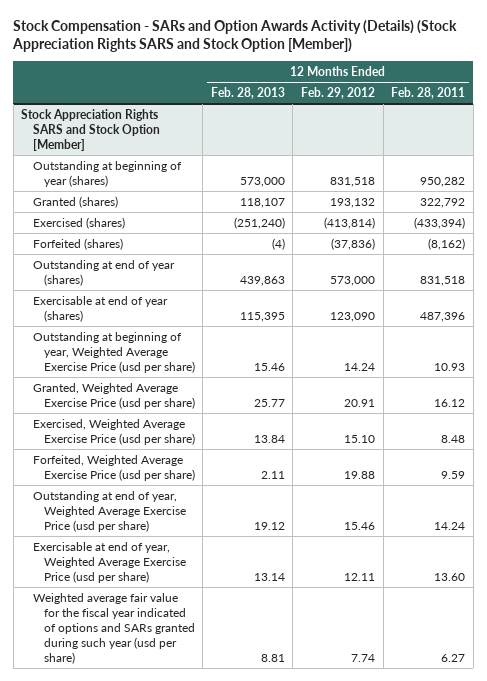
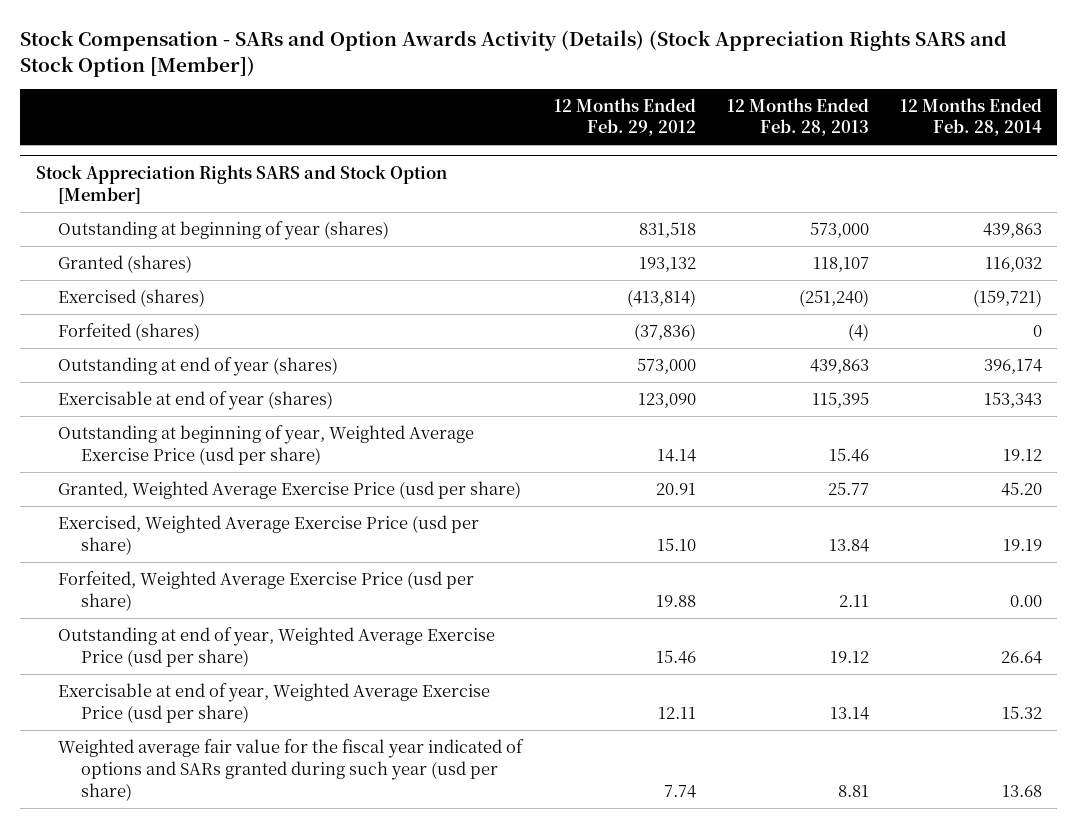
[391,86,466,99] Feb. 28, 2011 -> none
none -> [899,97,1042,137] 12 Months Ended Feb. 28, 2014
[343,362,375,371] 14.24 -> [656,448,696,462] 14.14

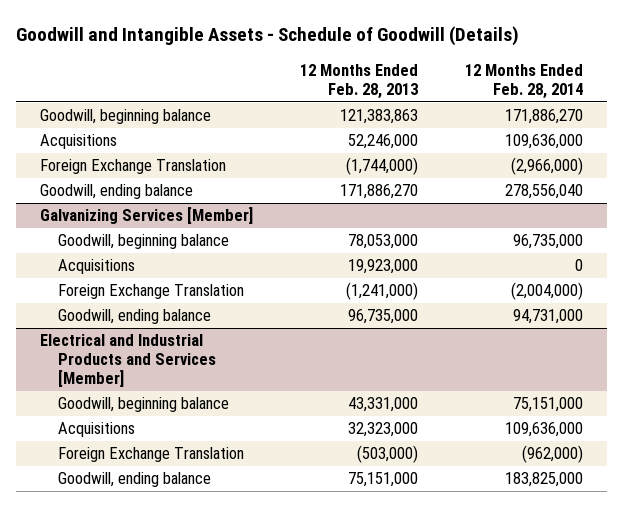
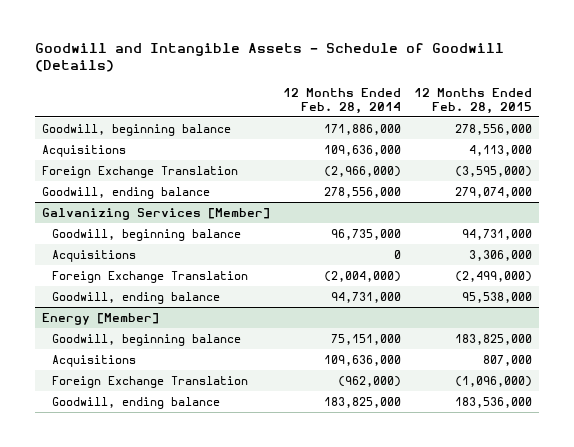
[299,64,418,99] 12 Months Ended Feb. 28, 2013 -> none
none -> [414,87,533,114] 12 Months Ended Feb. 28, 2015
[505,109,584,125] 171,886,270 -> [323,123,401,135] 171,886,000
[505,184,584,200] 278,556,040 -> [323,186,401,198] 278,556,000
[39,334,216,388] Electrical and Industrial Products and Services [Member] -> none
none -> [41,312,159,325] Energy [Member]

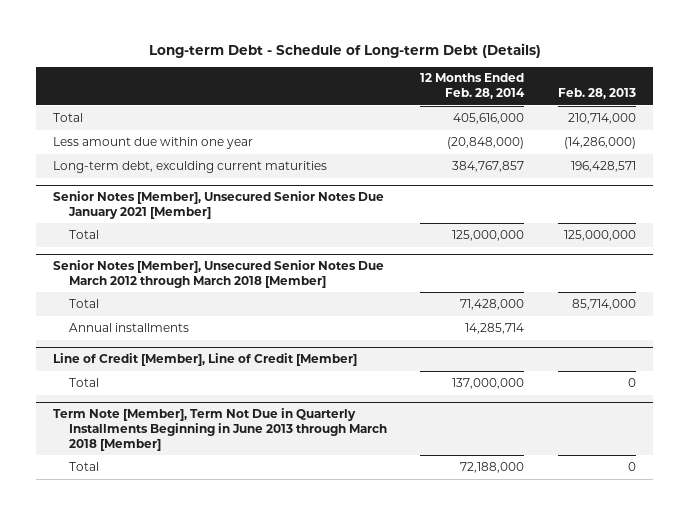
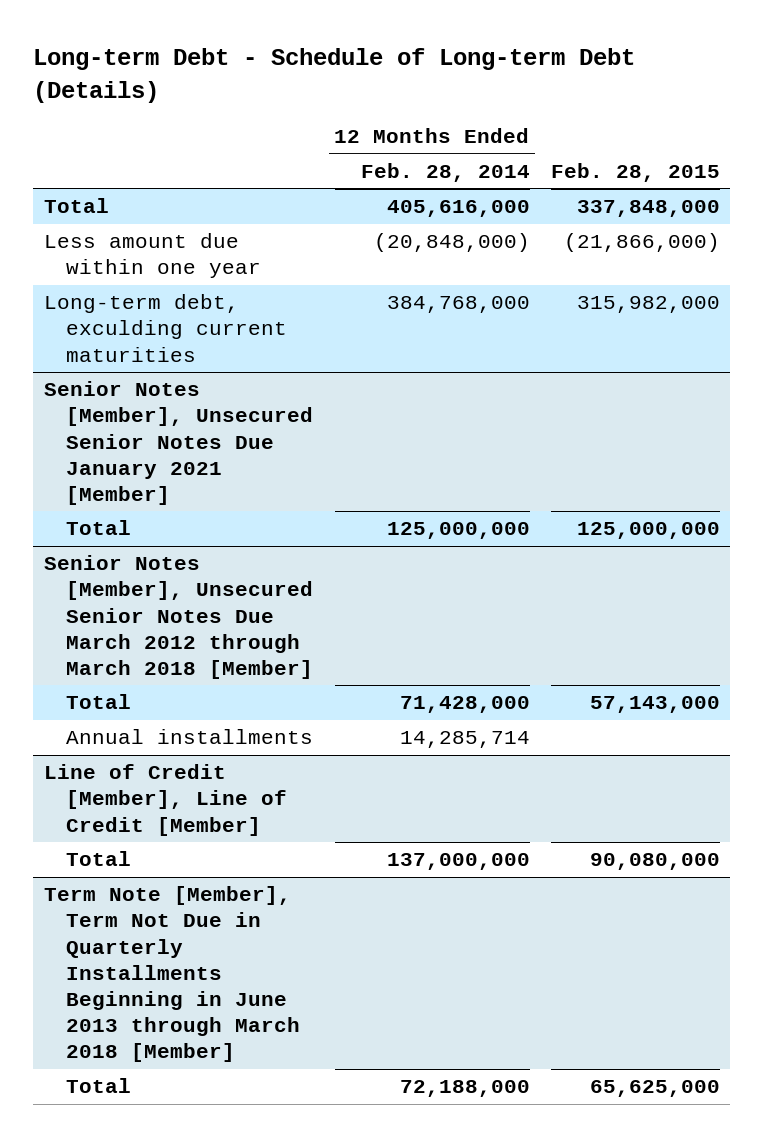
[558,88,637,100] Feb. 28, 2013 -> none
none -> [550,162,720,182] Feb. 28, 2015
[452,160,525,172] 384,767,857 -> [386,296,530,314] 384,768,000

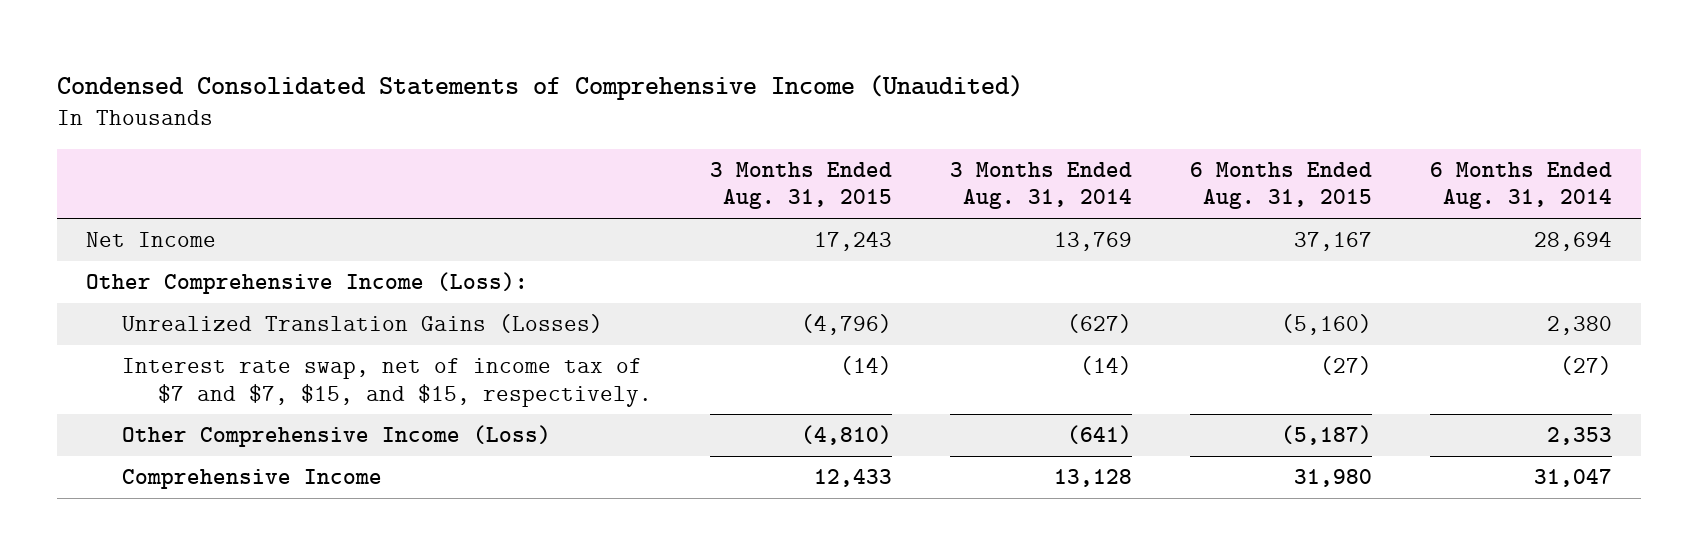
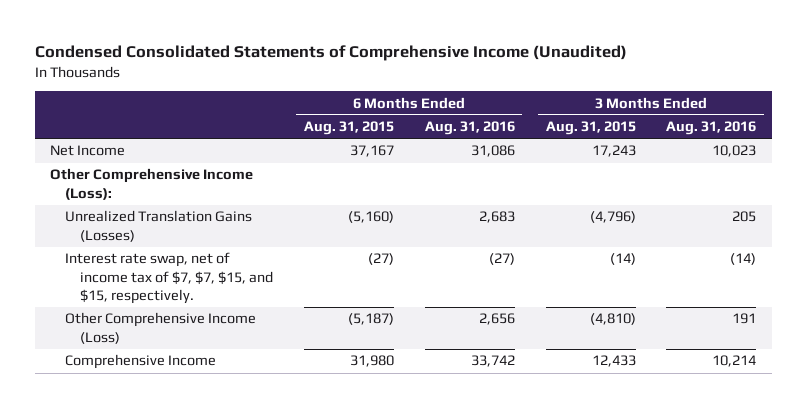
[950,161,1133,210] 3 Months Ended Aug. 31, 2014 -> none
[1429,161,1612,210] 6 Months Ended Aug. 31, 2014 -> none
none -> [424,121,515,136] Aug. 31, 2016
none -> [666,121,757,136] Aug. 31, 2016
[122,358,653,407] Interest rate swap, net of income tax of $7 and $7, $15, and $15, respectively. -> [64,252,273,305] Interest rate swap, net of income tax of $7, $7, $15, and $15, respectively.

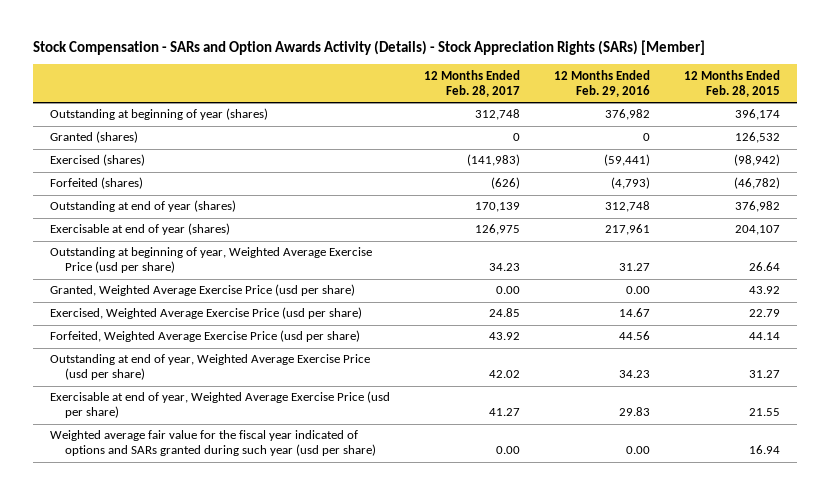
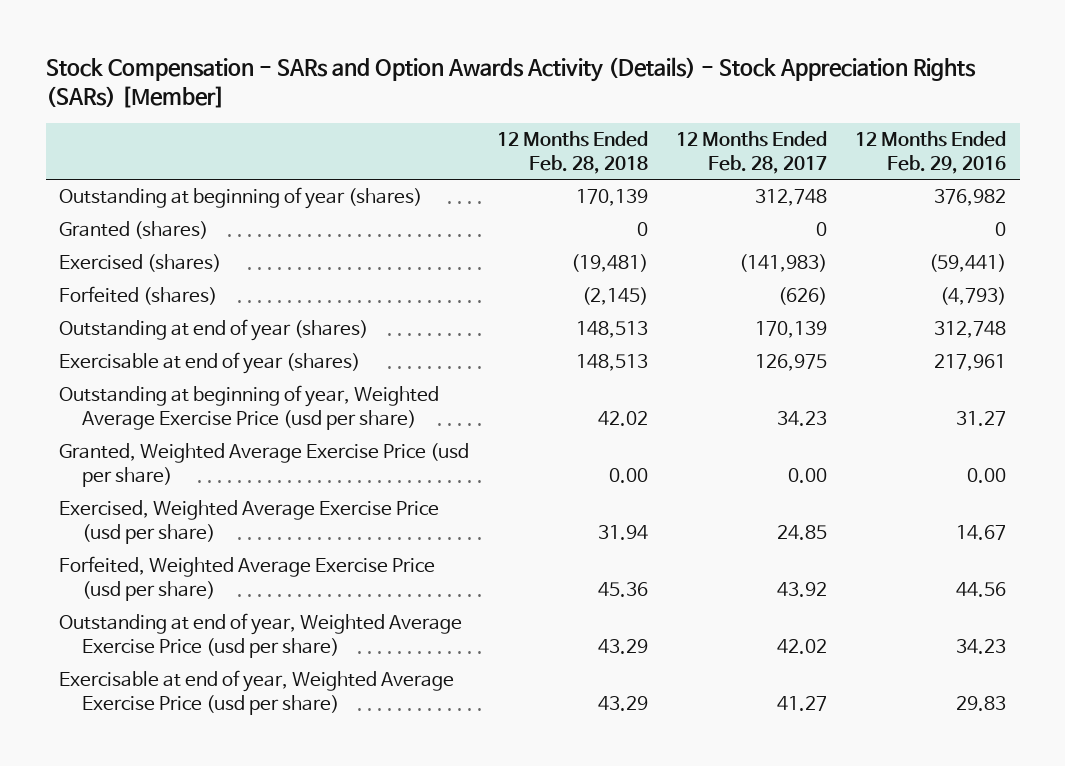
[683,69,780,97] 12 Months Ended Feb. 28, 2015 -> none
none -> [497,130,649,174] 12 Months Ended Feb. 28, 2018
[49,430,377,457] Weighted average fair value for the fiscal year indicated of options and SARs granted during such year (usd per share) -> none

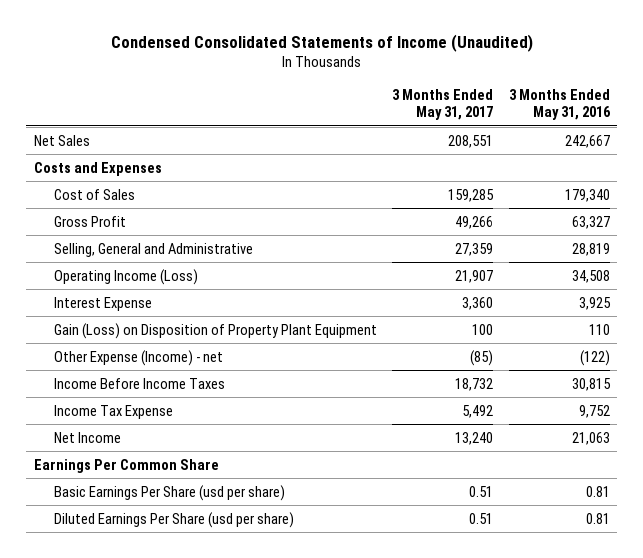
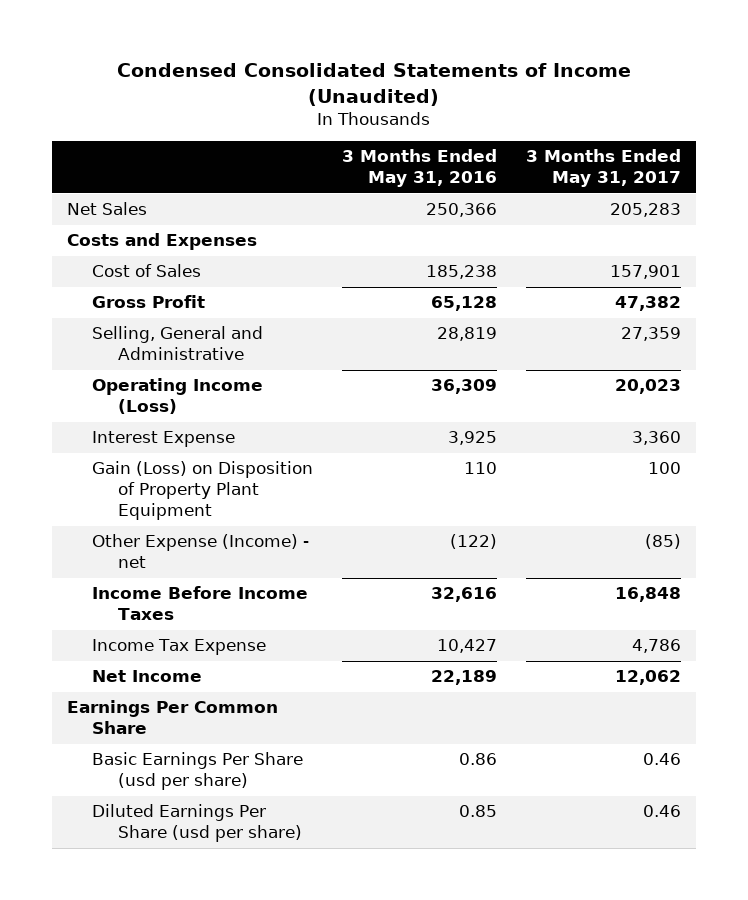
[448,134,494,148] 208,551 -> [610,203,682,218] 205,283
[564,134,610,148] 242,667 -> [426,203,498,218] 250,366
[448,188,495,202] 159,285 -> [610,265,682,280] 157,901
[564,188,610,202] 179,340 -> [426,265,498,280] 185,238
[455,215,494,229] 49,266 -> [615,296,682,312] 47,382
[571,215,610,229] 63,327 -> [431,296,498,312] 65,128
[455,269,494,283] 21,907 -> [615,379,682,395] 20,023
[571,269,610,283] 34,508 -> [431,379,498,395] 36,309
[455,377,494,391] 18,732 -> [615,587,682,603] 16,848
[571,377,611,391] 30,815 -> [431,587,498,603] 32,616
[462,404,494,418] 5,492 -> [632,639,682,654] 4,786
[578,404,610,418] 9,752 -> [437,639,498,654] 10,427
[455,431,494,445] 13,240 -> [615,670,682,686] 12,062
[571,431,610,445] 21,063 -> [431,670,498,686] 22,189
[469,485,494,497] 0.51 -> [643,753,682,766] 0.46
[585,485,610,497] 0.81 -> [459,753,498,766] 0.86
[469,512,494,524] 0.51 -> [643,805,682,818] 0.46
[585,512,610,524] 0.81 -> [459,805,498,818] 0.85

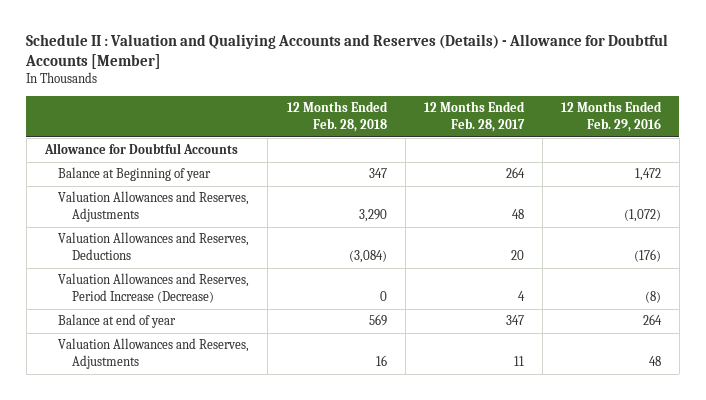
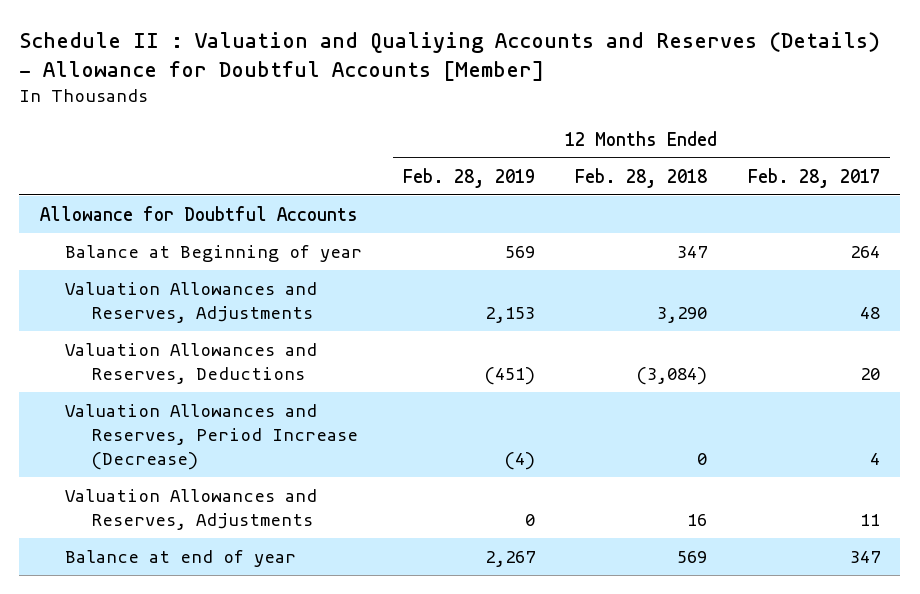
[560,101,662,132] 12 Months Ended Feb. 29, 2016 -> none
none -> [402,167,535,188] Feb. 28, 2019
[58,314,177,329] Balance at end of year -> [65,549,297,567] Balance at end of year

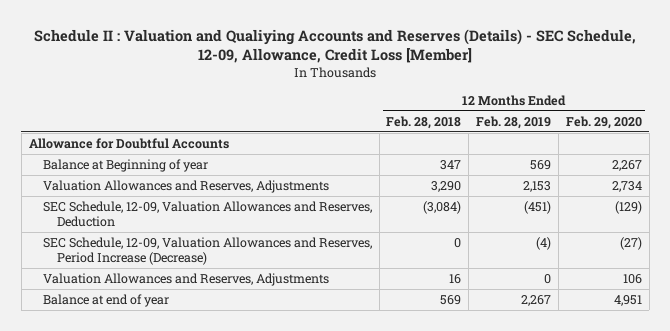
[19,32,881,82] Schedule II : Valuation and Qualiying Accounts and Reserves (Details) - Allowance for Doubtful Accounts [Member] -> [34,28,637,64] Schedule II : Valuation and Qualiying Accounts and Reserves (Details) - SEC Schedule, 12-09, Allowance, Credit Loss [Member]
[748,167,881,188] Feb. 28, 2017 -> none
none -> [565,115,642,129] Feb. 29, 2020
[65,342,318,384] Valuation Allowances and Reserves, Deductions -> [42,200,372,228] SEC Schedule, 12-09, Valuation Allowances and Reserves, Deduction
[65,403,358,471] Valuation Allowances and Reserves, Period Increase (Decrease) -> [42,236,372,266] SEC Schedule, 12-09, Valuation Allowances and Reserves, Period Increase (Decrease)

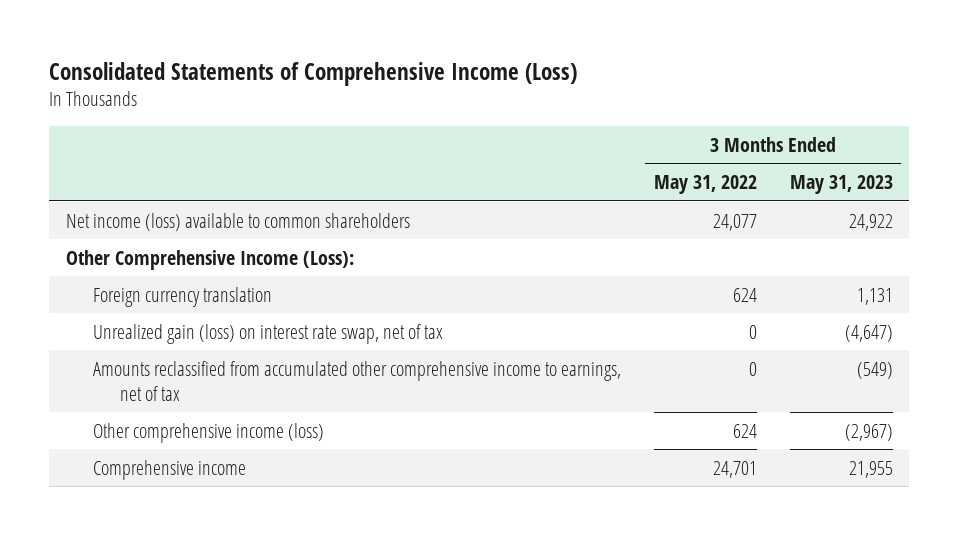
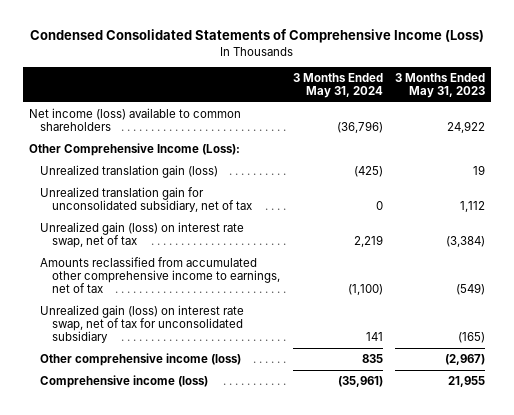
[49,61,578,86] Consolidated Statements of Comprehensive Income (Loss) -> [29,29,484,44] Condensed Consolidated Statements of Comprehensive Income (Loss)
[653,175,757,195] May 31, 2022 -> none
none -> [292,72,383,99] 3 Months Ended May 31, 2024
[92,286,272,307] Foreign currency translation -> none
none -> [40,164,219,178] Unrealized translation gain (loss)
none -> [40,186,253,213] Unrealized translation gain for unconsolidated subsidiary, net of tax
[844,324,893,342] (4,647) -> [445,236,485,248] (3,384)
none -> [40,304,245,344] Unrealized gain (loss) on interest rate swap, net of tax for unconsolidated subsidiary
[92,459,246,480] Comprehensive income -> [40,374,209,388] Comprehensive income (loss)

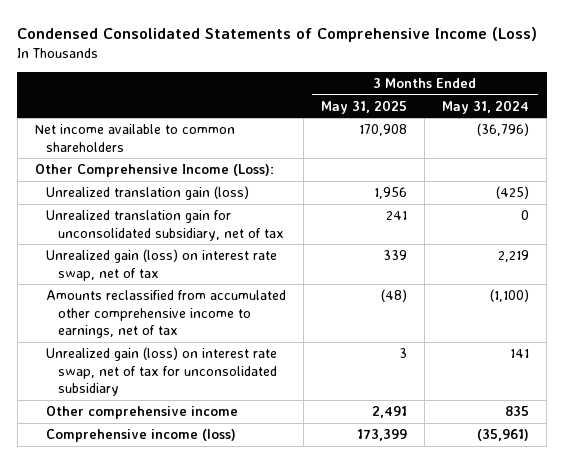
[394,72,485,99] 3 Months Ended May 31, 2023 -> none
none -> [321,99,408,114] May 31, 2025
[28,107,241,132] Net income (loss) available to common shareholders -> [34,124,235,152] Net income available to common shareholders
[40,352,242,366] Other comprehensive income (loss) -> [46,406,239,420] Other comprehensive income

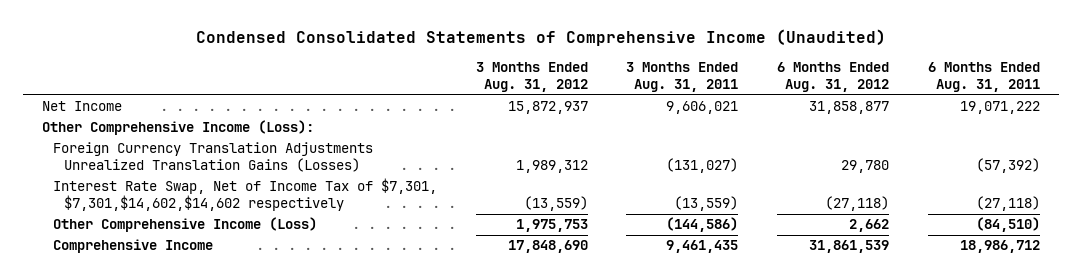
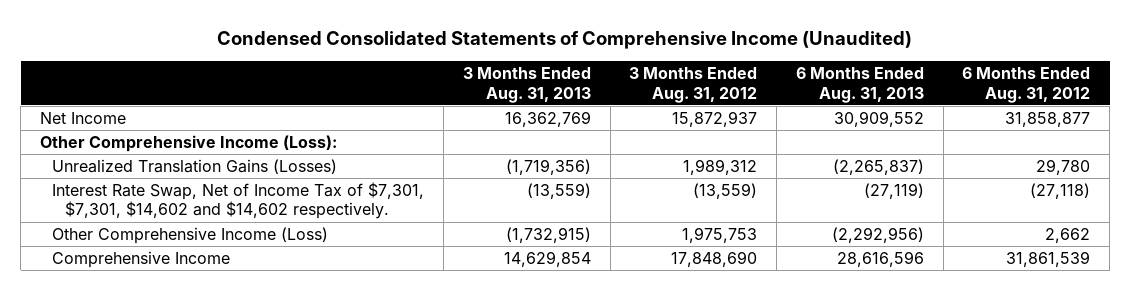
[626,62,739,92] 3 Months Ended Aug. 31, 2011 -> none
[927,62,1040,92] 6 Months Ended Aug. 31, 2011 -> none
none -> [462,67,591,103] 3 Months Ended Aug. 31, 2013
none -> [795,67,924,103] 6 Months Ended Aug. 31, 2013
[52,142,373,173] Foreign Currency Translation Adjustments Unrealized Translation Gains (Losses) -> [52,159,338,175] Unrealized Translation Gains (Losses)
[52,178,437,212] Interest Rate Swap, Net of Income Tax of $7,301, $7,301,$14,602,$14,602 respectively -> [52,182,425,220] Interest Rate Swap, Net of Income Tax of $7,301, $7,301, $14,602 and $14,602 respectively.

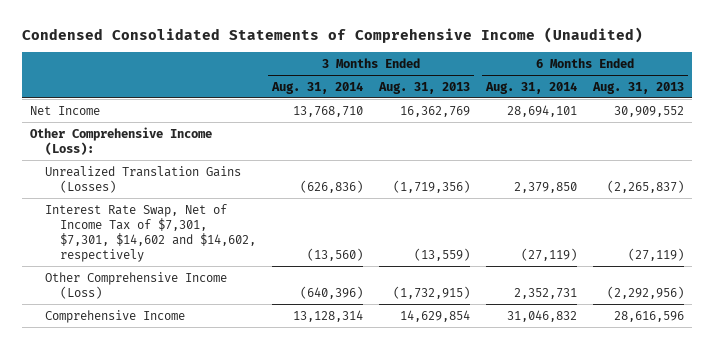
[629,67,758,103] 3 Months Ended Aug. 31, 2012 -> none
[962,67,1091,103] 6 Months Ended Aug. 31, 2012 -> none
none -> [270,81,363,94] Aug. 31, 2014
none -> [484,81,577,94] Aug. 31, 2014
[52,182,425,220] Interest Rate Swap, Net of Income Tax of $7,301, $7,301, $14,602 and $14,602 respectively. -> [44,203,256,262] Interest Rate Swap, Net of Income Tax of $7,301, $7,301, $14,602 and $14,602, respectively

